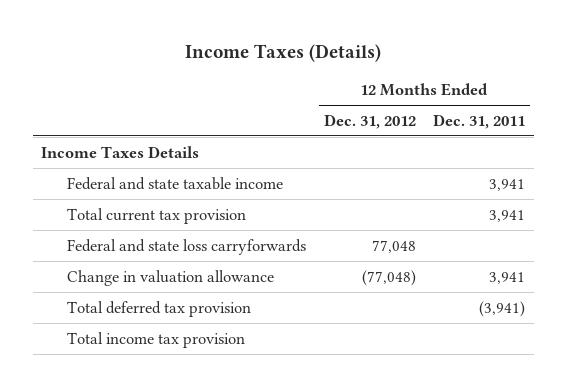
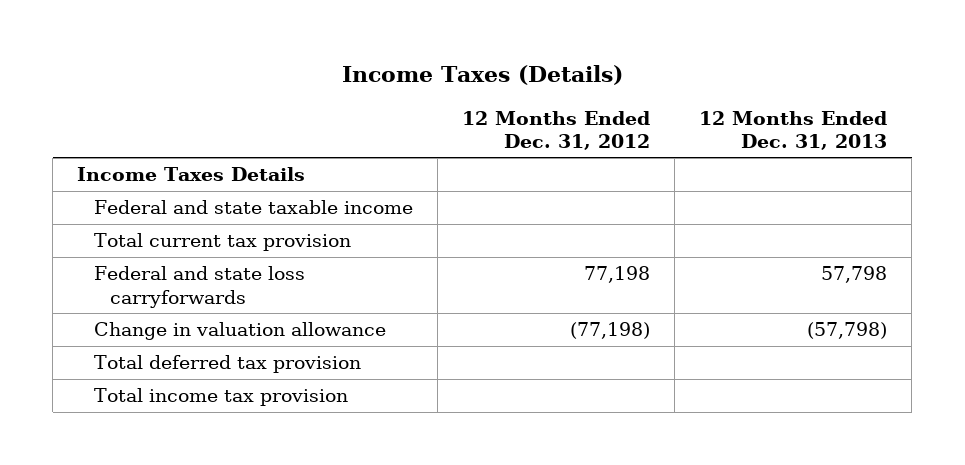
[433,113,526,129] Dec. 31, 2011 -> none
none -> [699,110,888,150] 12 Months Ended Dec. 31, 2013
[371,239,416,253] 77,048 -> [584,266,651,284] 77,198
[361,269,416,286] (77,048) -> [570,322,651,340] (77,198)

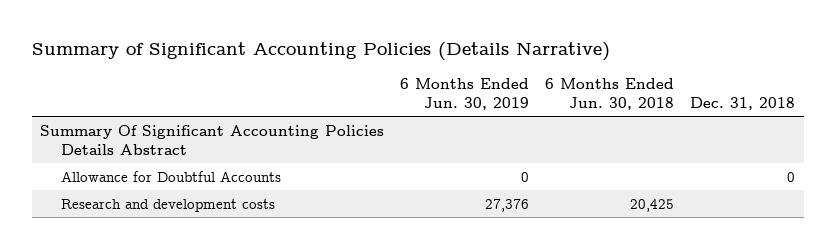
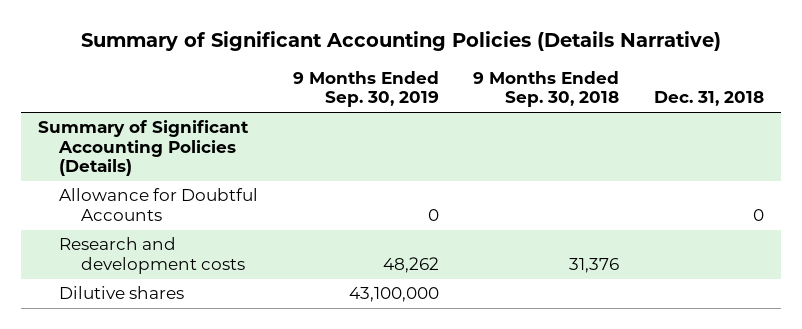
[399,77,529,110] 6 Months Ended Jun. 30, 2019 -> none
[545,77,675,110] 6 Months Ended Jun. 30, 2018 -> none
none -> [292,70,439,108] 9 Months Ended Sep. 30, 2019
none -> [473,70,620,108] 9 Months Ended Sep. 30, 2018
[39,124,384,155] Summary Of Significant Accounting Policies Details Abstract -> [37,120,249,177] Summary of Significant Accounting Policies (Details)
none -> [59,286,185,300] Dilutive shares

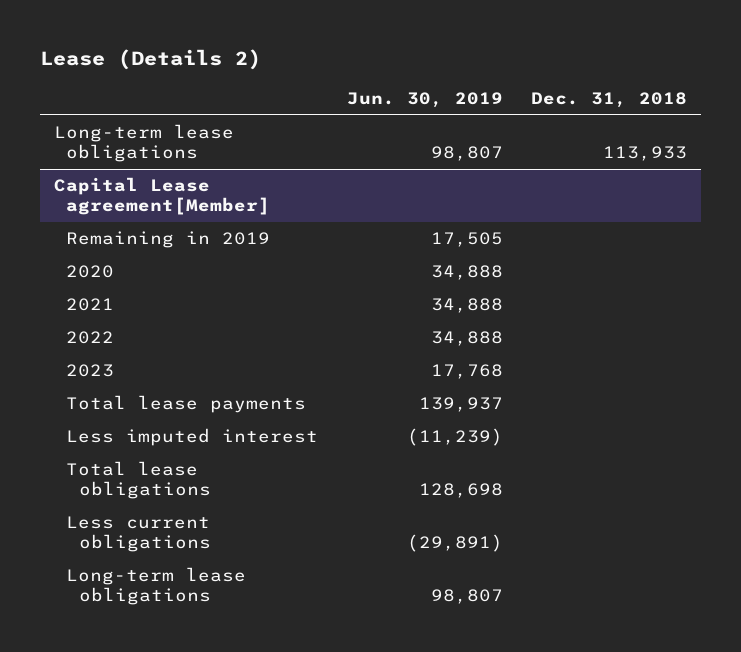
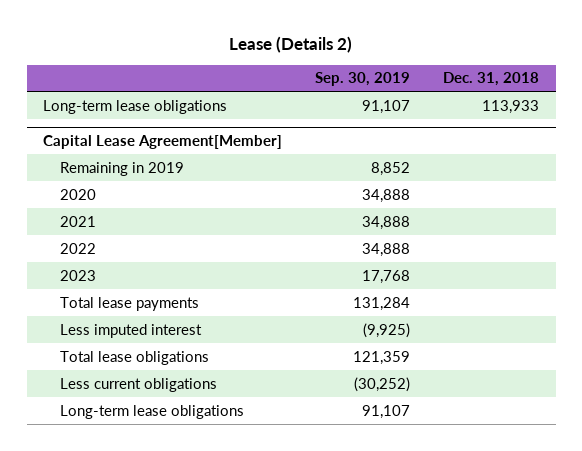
[346,92,503,109] Jun. 30, 2019 -> none
none -> [315,72,411,87] Sep. 30, 2019
[53,177,271,216] Capital Lease agreement[Member] -> [43,135,283,150] Capital Lease Agreement[Member]

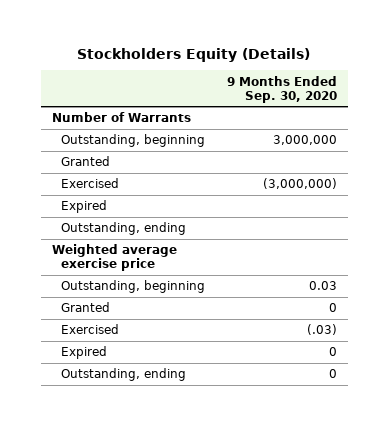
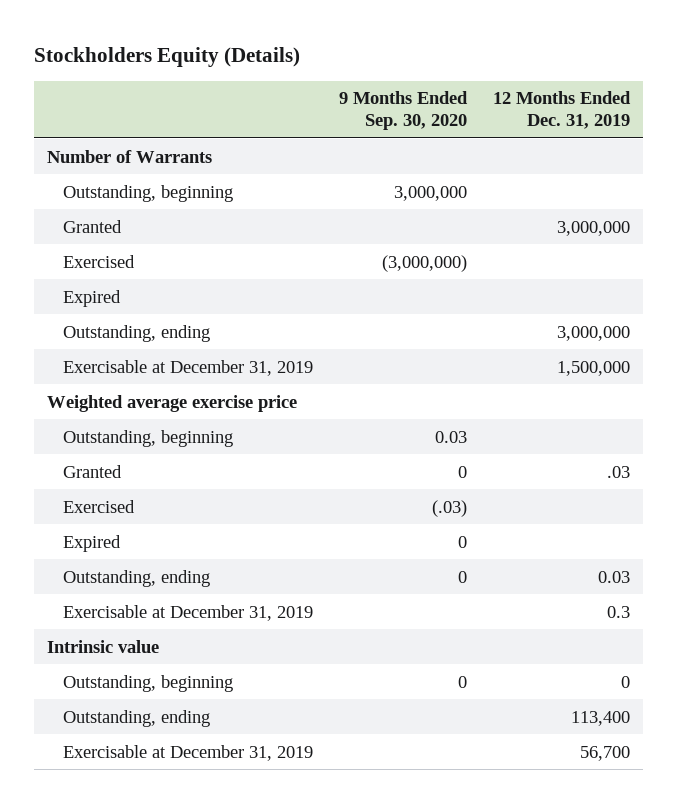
none -> [492,91,631,130] 12 Months Ended Dec. 31, 2019
none -> [62,359,313,376] Exercisable at December 31, 2019
none -> [62,604,313,621] Exercisable at December 31, 2019
none -> [46,639,159,653] Intrinsic value
none -> [62,674,233,692] Outstanding, beginning
none -> [62,709,210,727] Outstanding, ending
none -> [62,744,313,761] Exercisable at December 31, 2019

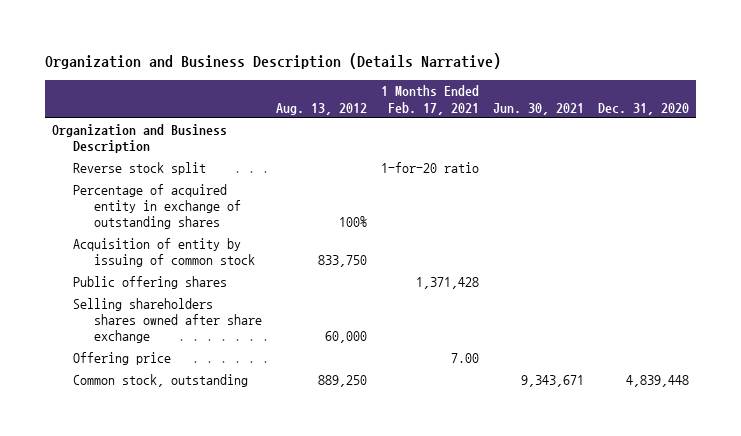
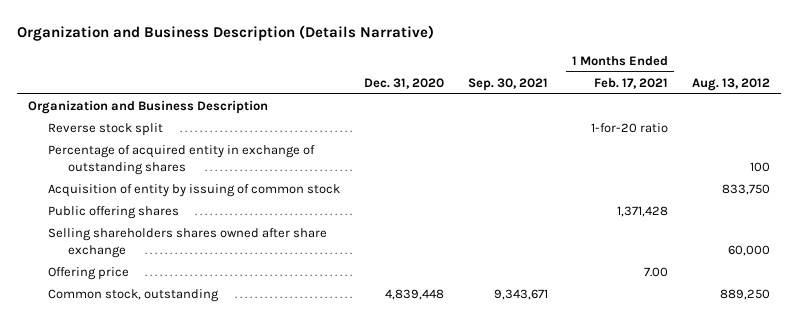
[493,102,585,115] Jun. 30, 2021 -> none
none -> [467,77,548,91] Sep. 30, 2021
[338,216,367,228] 100% -> [749,161,770,172] 100

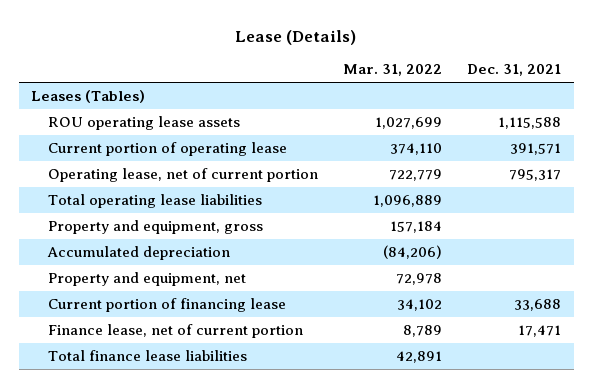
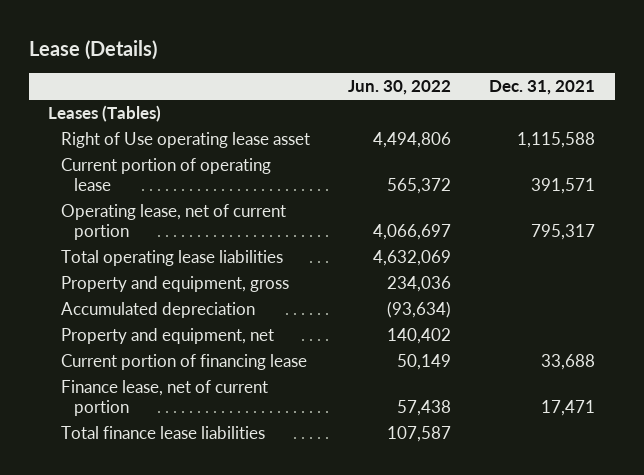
[343,64,443,77] Mar. 31, 2022 -> none
none -> [348,80,452,96] Jun. 30, 2022
[48,115,241,130] ROU operating lease assets -> [61,132,311,149] Right of Use operating lease asset

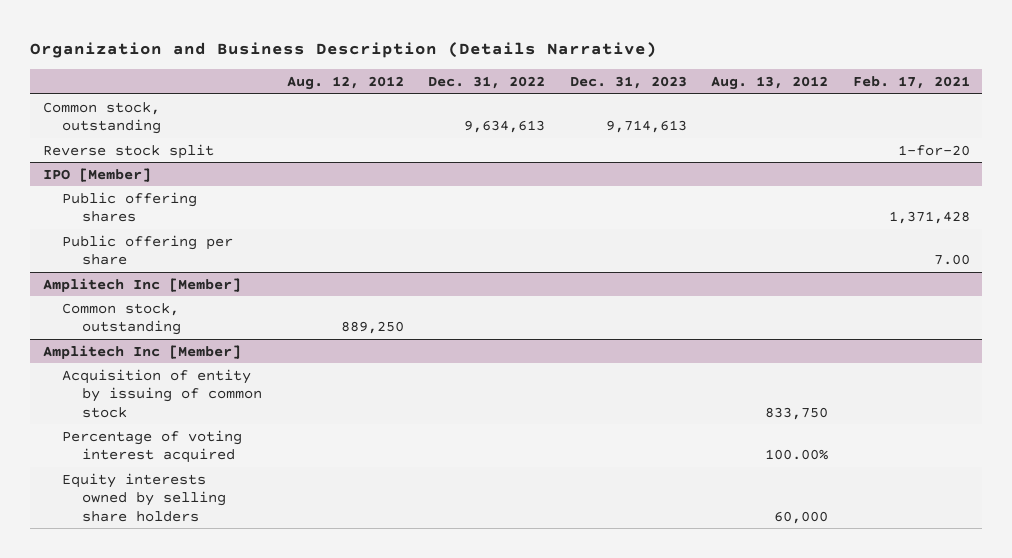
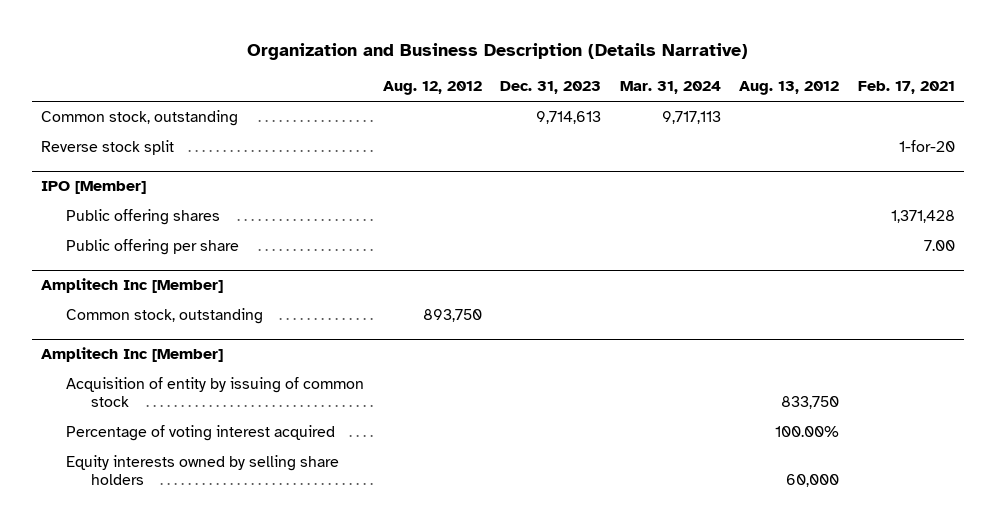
[428,75,546,89] Dec. 31, 2022 -> none
none -> [619,81,721,95] Mar. 31, 2024
[340,321,404,335] 889,250 -> [422,309,482,323] 893,750

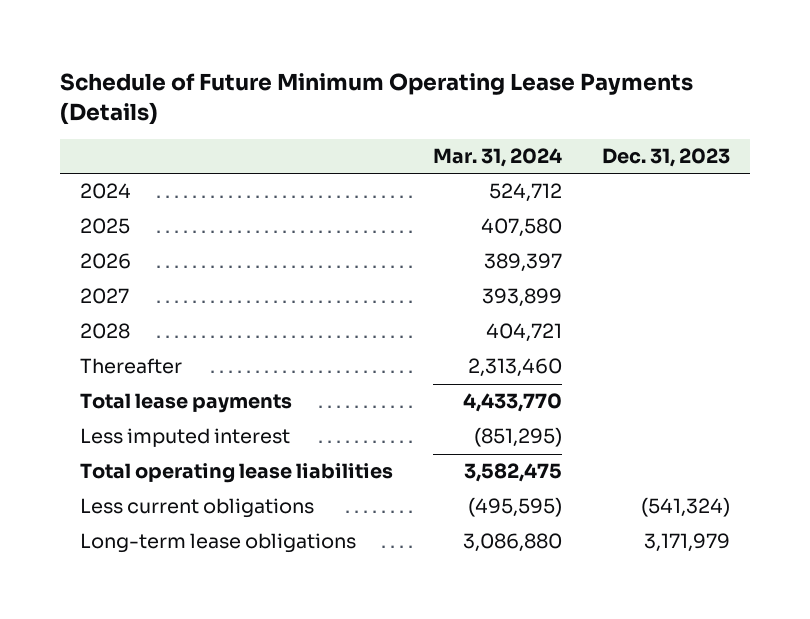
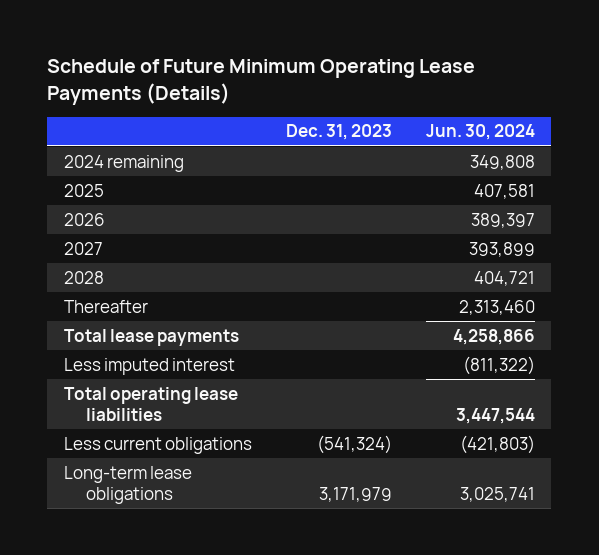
[432,148,562,168] Mar. 31, 2024 -> none
none -> [425,124,535,141] Jun. 30, 2024
[79,183,131,200] 2024 -> [64,154,185,172] 2024 remaining

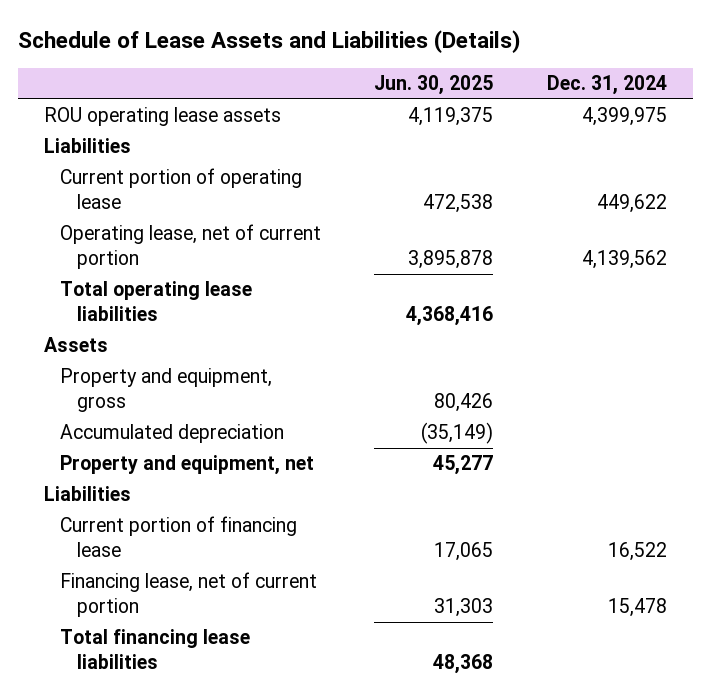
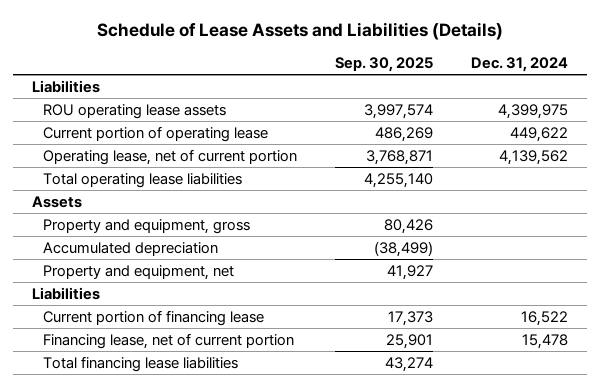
[374,75,494,96] Jun. 30, 2025 -> none
none -> [335,57,434,73] Sep. 30, 2025
[44,107,282,127] ROU operating lease assets -> [43,103,227,119] ROU operating lease assets

